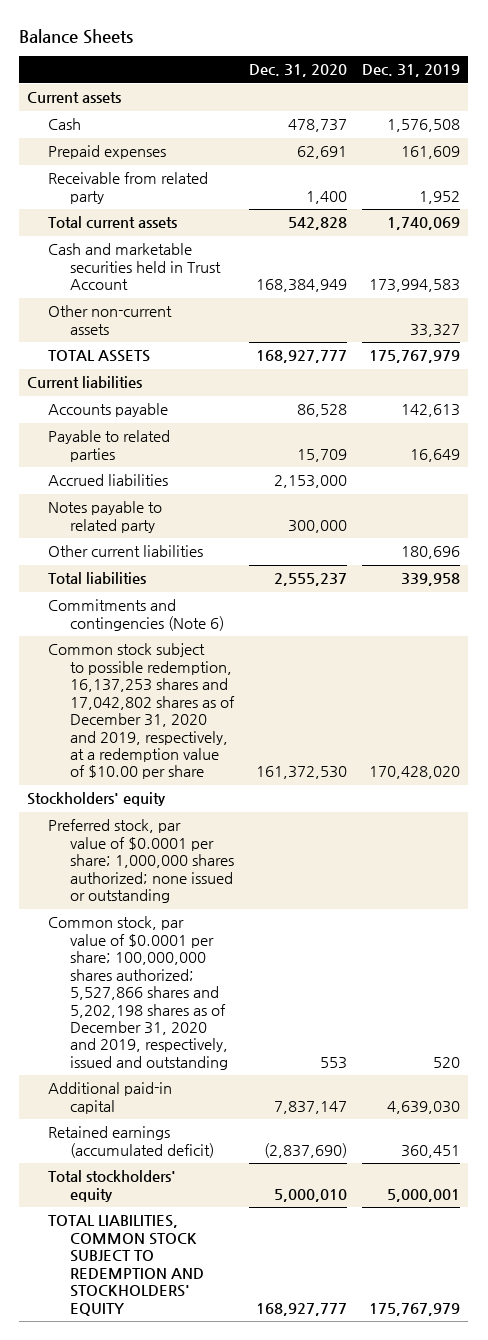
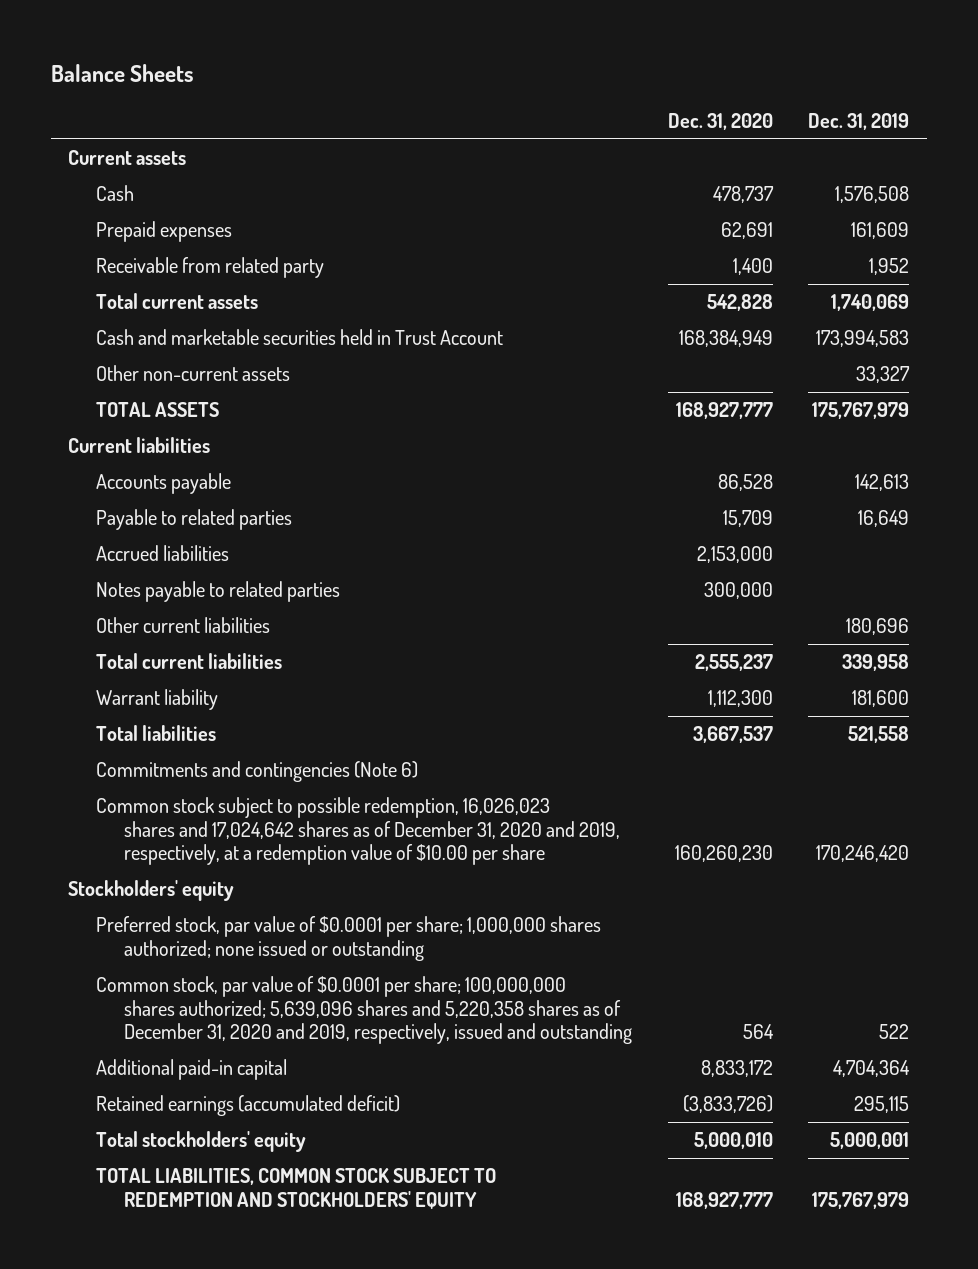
[48,501,163,533] Notes payable to related party -> [96,581,341,603] Notes payable to related parties
none -> [96,653,283,670] Total current liabilities
none -> [96,689,219,711] Warrant liability
[273,573,347,587] 2,555,237 -> [692,726,773,744] 3,667,537
[401,573,461,587] 339,958 -> [848,726,910,744] 521,558
[48,643,235,780] Common stock subject to possible redemption, 16,137,253 shares and 17,042,802 shares as of December 31, 2020 and 2019, respectively, at a redemption value of $10.00 per share -> [96,797,621,866] Common stock subject to possible redemption, 16,026,023 shares and 17,024,642 shares as of December 31, 2020 and 2019, respectively, at a redemption value of $10.00 per share
[255,766,347,780] 161,372,530 -> [674,845,773,863] 160,260,230
[369,766,461,780] 170,428,020 -> [816,845,910,863] 170,246,420
[48,916,228,1070] Common stock, par value of $0.0001 per share; 100,000,000 shares authorized; 5,527,866 shares and 5,202,198 shares as of December 31, 2020 and 2019, respectively, issued and outstanding -> [96,976,633,1045] Common stock, par value of $0.0001 per share; 100,000,000 shares authorized; 5,639,096 shares and 5,220,358 shares as of December 31, 2020 and 2019, respectively, issued and outstanding
[319,1056,347,1069] 553 -> [742,1024,774,1040] 564
[433,1056,461,1068] 520 -> [879,1024,910,1040] 522
[273,1100,347,1114] 7,837,147 -> [700,1060,773,1078] 8,833,172
[387,1100,461,1114] 4,639,030 -> [833,1060,911,1078] 4,704,364
[263,1142,347,1158] (2,837,690) -> [682,1095,773,1114] (3,833,726)
[401,1144,461,1158] 360,451 -> [854,1096,910,1114] 295,115

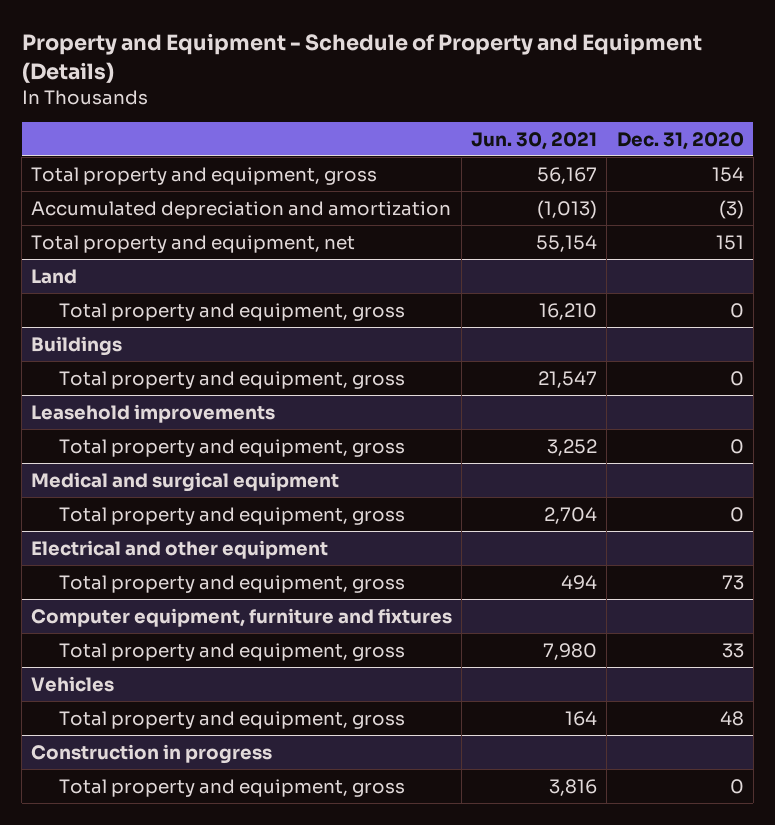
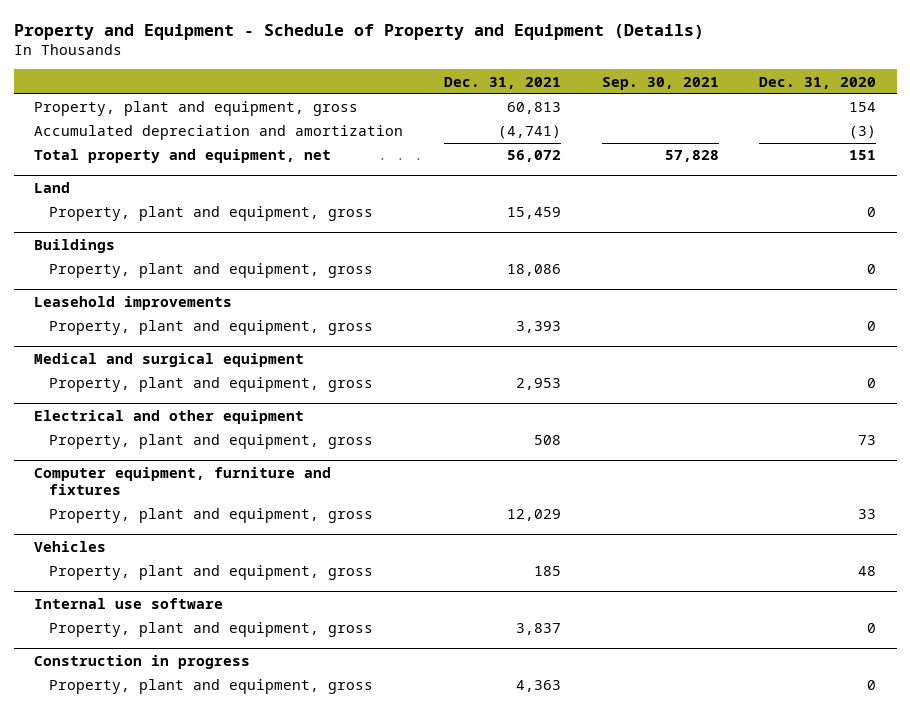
[471,131,598,150] Jun. 30, 2021 -> none
none -> [443,76,561,89] Dec. 31, 2021
none -> [601,76,719,90] Sep. 30, 2021
[31,166,378,185] Total property and equipment, gross -> [33,101,358,117] Property, plant and equipment, gross
[58,302,405,321] Total property and equipment, gross -> [48,206,373,222] Property, plant and equipment, gross
[58,370,405,389] Total property and equipment, gross -> [48,263,373,279] Property, plant and equipment, gross
[58,438,405,457] Total property and equipment, gross -> [48,320,373,336] Property, plant and equipment, gross
[58,506,405,525] Total property and equipment, gross -> [48,377,373,393] Property, plant and equipment, gross
[58,574,405,593] Total property and equipment, gross -> [48,434,373,450] Property, plant and equipment, gross
[58,642,405,661] Total property and equipment, gross -> [48,508,373,524] Property, plant and equipment, gross
[58,710,405,729] Total property and equipment, gross -> [48,565,373,581] Property, plant and equipment, gross
none -> [33,598,223,610] Internal use software
none -> [48,622,373,638] Property, plant and equipment, gross
[58,778,405,797] Total property and equipment, gross -> [48,679,373,695] Property, plant and equipment, gross

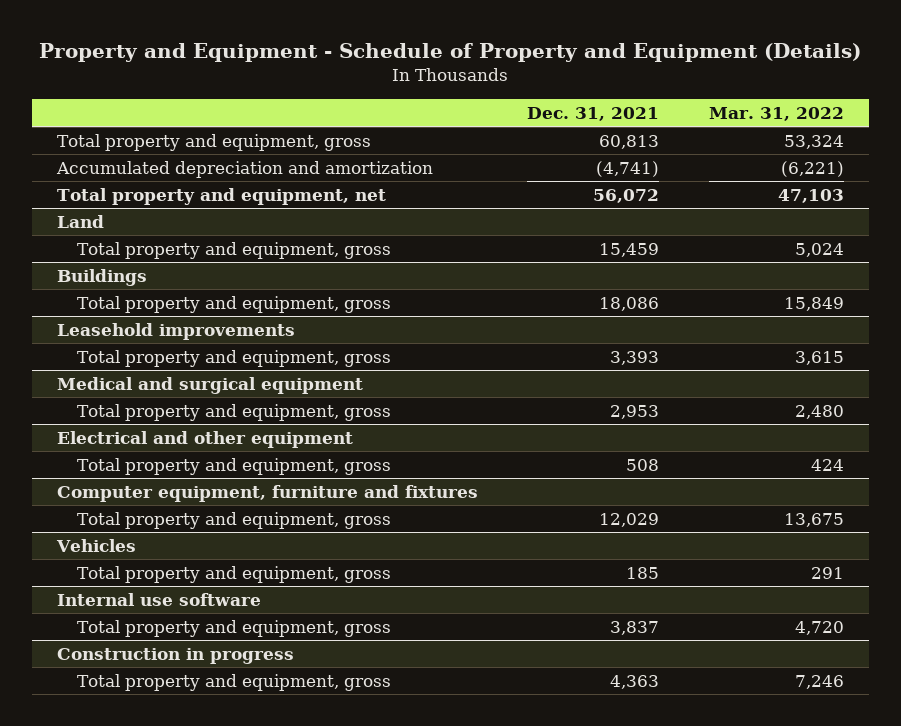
[601,76,719,90] Sep. 30, 2021 -> none
[759,76,877,89] Dec. 31, 2020 -> none
none -> [709,106,845,121] Mar. 31, 2022
[33,101,358,117] Property, plant and equipment, gross -> [56,133,371,151] Total property and equipment, gross
[48,206,373,222] Property, plant and equipment, gross -> [76,241,391,259] Total property and equipment, gross
[48,263,373,279] Property, plant and equipment, gross -> [76,295,391,313] Total property and equipment, gross
[48,320,373,336] Property, plant and equipment, gross -> [76,349,391,367] Total property and equipment, gross
[48,377,373,393] Property, plant and equipment, gross -> [76,403,391,421] Total property and equipment, gross
[48,434,373,450] Property, plant and equipment, gross -> [76,457,391,475] Total property and equipment, gross
[48,508,373,524] Property, plant and equipment, gross -> [76,511,391,529] Total property and equipment, gross
[48,565,373,581] Property, plant and equipment, gross -> [76,565,391,583] Total property and equipment, gross
[48,622,373,638] Property, plant and equipment, gross -> [76,619,391,637] Total property and equipment, gross
[48,679,373,695] Property, plant and equipment, gross -> [76,673,391,691] Total property and equipment, gross

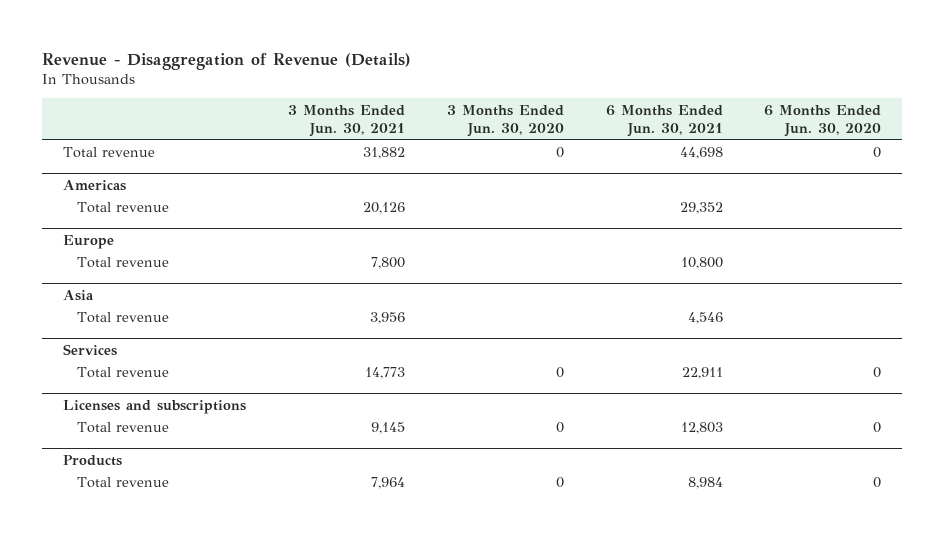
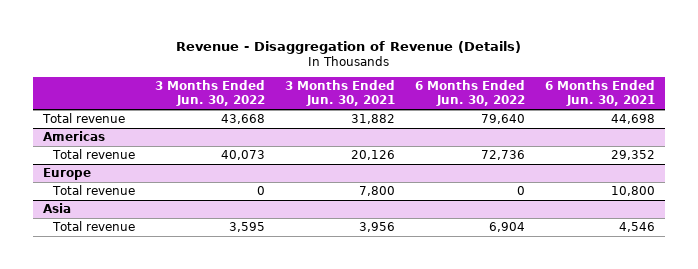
[446,104,564,138] 3 Months Ended Jun. 30, 2020 -> none
[764,104,882,138] 6 Months Ended Jun. 30, 2020 -> none
none -> [155,80,266,107] 3 Months Ended Jun. 30, 2022
none -> [415,80,526,107] 6 Months Ended Jun. 30, 2022
[63,343,118,356] Services -> none
[76,367,169,379] Total revenue -> none
[63,399,247,414] Licenses and subscriptions -> none
[76,422,169,434] Total revenue -> none
[63,454,123,466] Products -> none
[76,477,169,489] Total revenue -> none

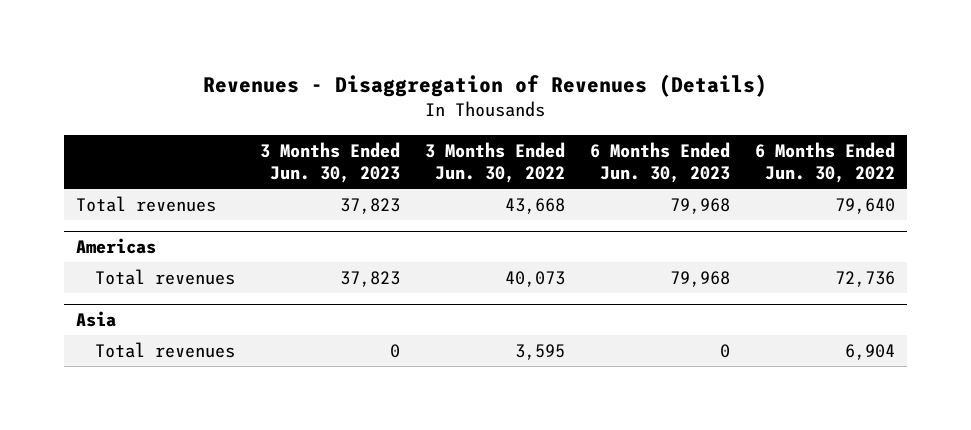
[176,40,522,54] Revenue - Disaggregation of Revenue (Details) -> [203,73,768,97] Revenues - Disaggregation of Revenues (Details)
[285,80,396,107] 3 Months Ended Jun. 30, 2021 -> none
[545,80,656,107] 6 Months Ended Jun. 30, 2021 -> none
none -> [259,141,400,184] 3 Months Ended Jun. 30, 2023
none -> [589,141,730,184] 6 Months Ended Jun. 30, 2023
[42,112,126,123] Total revenue -> [76,195,217,212] Total revenues
[43,167,92,180] Europe -> none
[51,184,135,195] Total revenue -> none
[51,148,135,159] Total revenue -> [95,268,236,285] Total revenues
[51,220,135,231] Total revenue -> [95,341,236,358] Total revenues

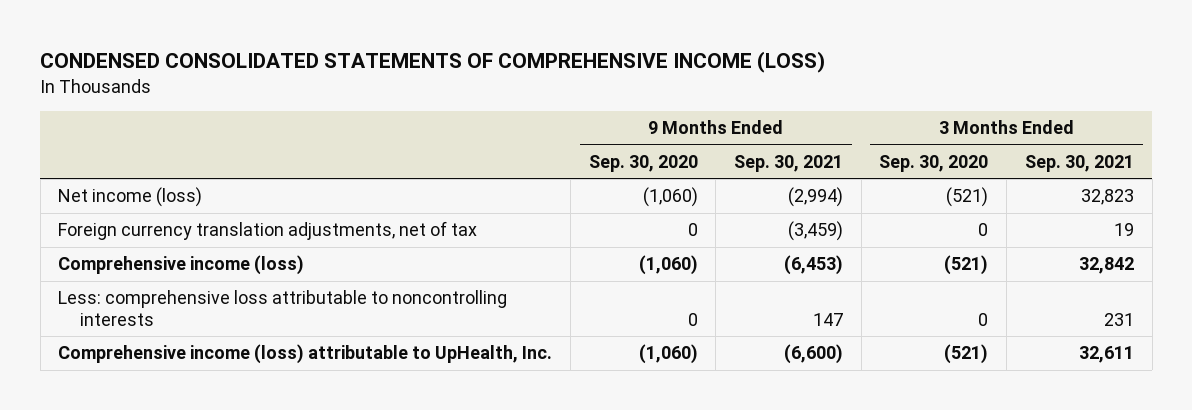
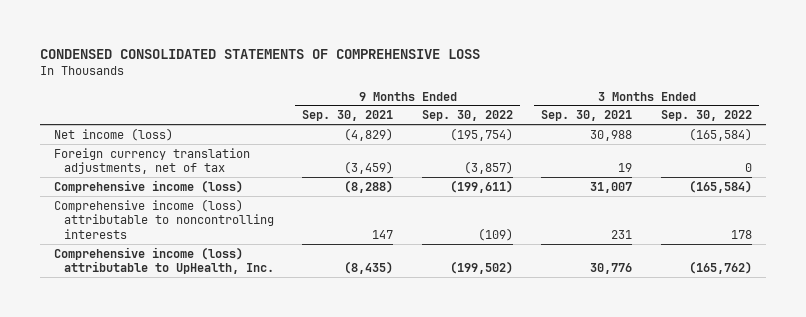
[40,51,826,74] CONDENSED CONSOLIDATED STATEMENTS OF COMPREHENSIVE INCOME (LOSS) -> [39,48,480,59] CONDENSED CONSOLIDATED STATEMENTS OF COMPREHENSIVE LOSS
[588,155,698,173] Sep. 30, 2020 -> none
[879,155,989,173] Sep. 30, 2020 -> none
none -> [421,110,513,122] Sep. 30, 2022
none -> [660,110,752,122] Sep. 30, 2022
[788,187,844,208] (2,994) -> [344,127,394,141] (4,829)
[1080,189,1134,206] 32,823 -> [590,129,633,141] 30,988
[784,255,844,276] (6,453) -> [344,179,394,193] (8,288)
[1078,257,1134,275] 32,842 -> [590,181,633,193] 31,007
[58,290,508,326] Less: comprehensive loss attributable to noncontrolling interests -> [53,198,274,239] Comprehensive income (loss) attributable to noncontrolling interests
[784,344,844,365] (6,600) -> [344,261,394,275] (8,435)
[1078,346,1134,364] 32,611 -> [590,263,633,275] 30,776

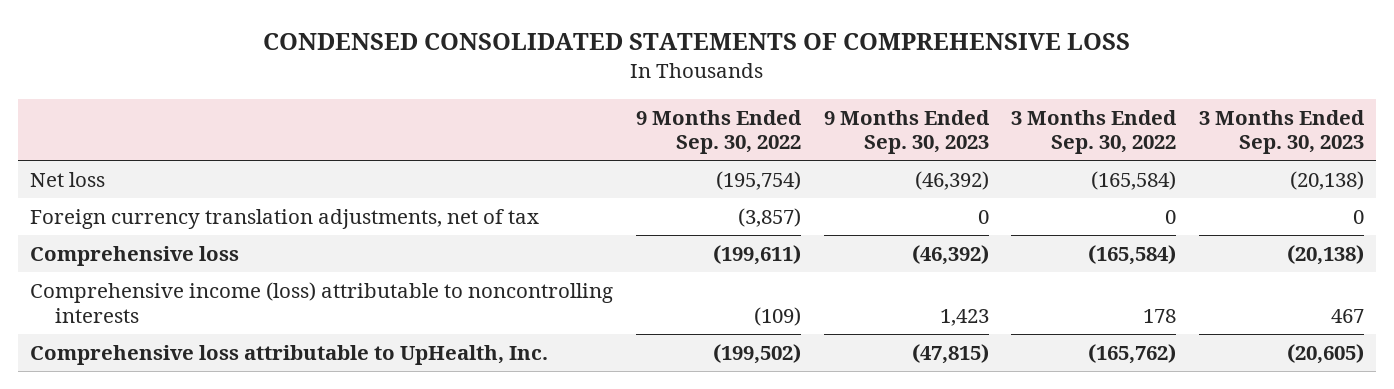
[302,110,394,122] Sep. 30, 2021 -> none
[541,110,633,122] Sep. 30, 2021 -> none
none -> [823,109,990,155] 9 Months Ended Sep. 30, 2023
none -> [1199,109,1366,155] 3 Months Ended Sep. 30, 2023
[53,127,173,141] Net income (loss) -> [29,171,105,187] Net loss
[53,179,243,193] Comprehensive income (loss) -> [29,245,239,266] Comprehensive loss
[53,246,274,275] Comprehensive income (loss) attributable to UpHealth, Inc. -> [29,344,548,365] Comprehensive loss attributable to UpHealth, Inc.

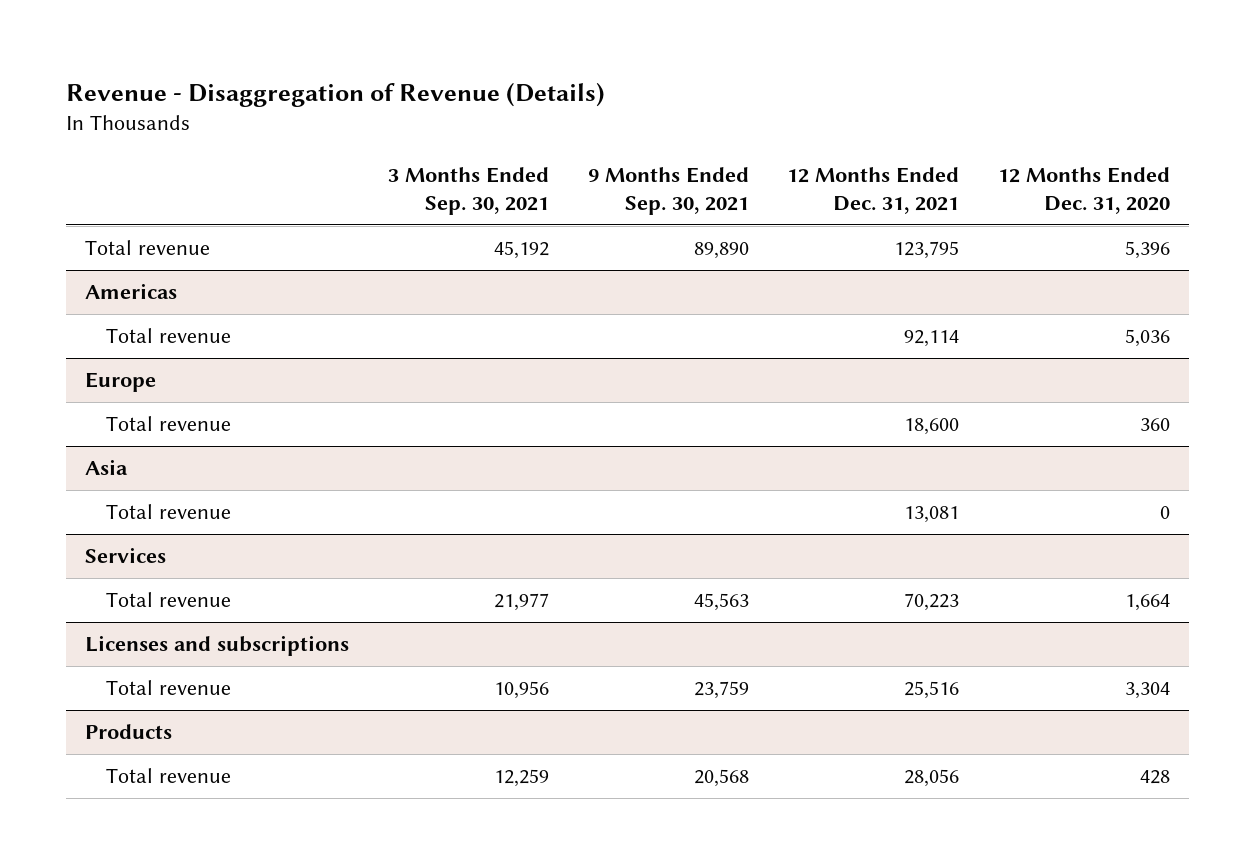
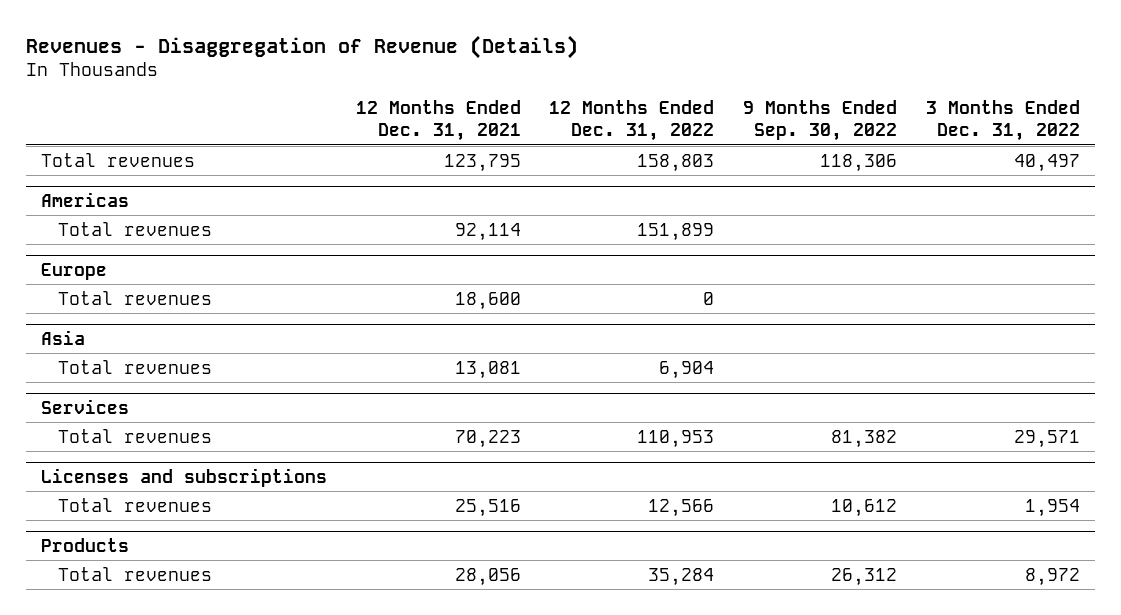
[66,81,606,107] Revenue - Disaggregation of Revenue (Details) -> [26,35,579,60] Revenues - Disaggregation of Revenue (Details)
[388,166,550,216] 3 Months Ended Sep. 30, 2021 -> none
[587,166,749,216] 9 Months Ended Sep. 30, 2021 -> none
[997,166,1170,215] 12 Months Ended Dec. 31, 2020 -> none
none -> [549,100,715,142] 12 Months Ended Dec. 31, 2022
none -> [743,100,898,142] 9 Months Ended Sep. 30, 2022
none -> [926,100,1081,142] 3 Months Ended Dec. 31, 2022
[85,240,211,256] Total revenue -> [40,152,195,167] Total revenues
[106,328,232,344] Total revenue -> [57,221,212,236] Total revenues
[106,416,232,432] Total revenue -> [57,290,212,305] Total revenues
[106,504,232,520] Total revenue -> [57,359,212,374] Total revenues
[106,592,232,608] Total revenue -> [57,428,212,443] Total revenues
[106,680,232,696] Total revenue -> [57,497,212,512] Total revenues
[106,768,232,784] Total revenue -> [57,566,212,581] Total revenues

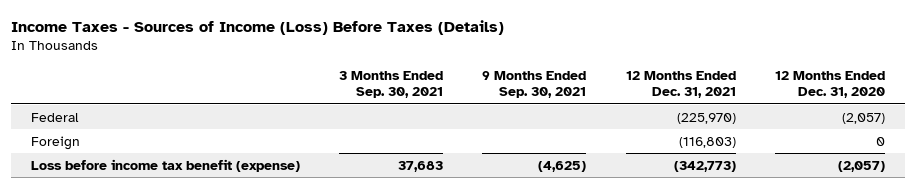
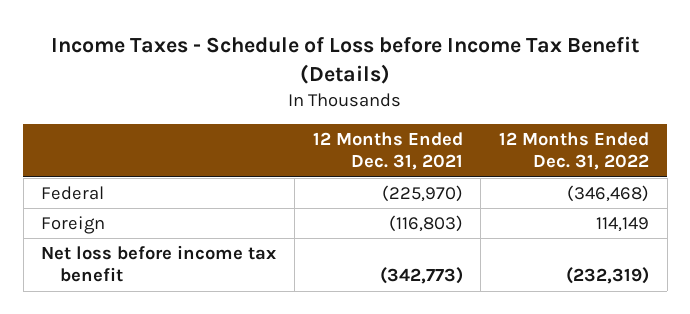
[10,19,504,35] Income Taxes - Sources of Income (Loss) Before Taxes (Details) -> [51,35,640,84] Income Taxes - Schedule of Loss before Income Tax Benefit (Details)
[339,71,444,99] 3 Months Ended Sep. 30, 2021 -> none
[482,71,587,99] 9 Months Ended Sep. 30, 2021 -> none
[775,71,886,99] 12 Months Ended Dec. 31, 2020 -> none
none -> [499,132,650,171] 12 Months Ended Dec. 31, 2022
[30,158,300,172] Loss before income tax benefit (expense) -> [41,245,277,283] Net loss before income tax benefit

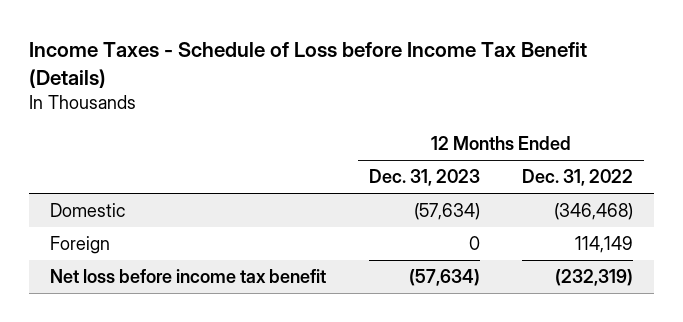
[312,132,463,171] 12 Months Ended Dec. 31, 2021 -> none
none -> [368,169,480,187] Dec. 31, 2023
[41,186,105,201] Federal -> [50,203,126,218] Domestic

